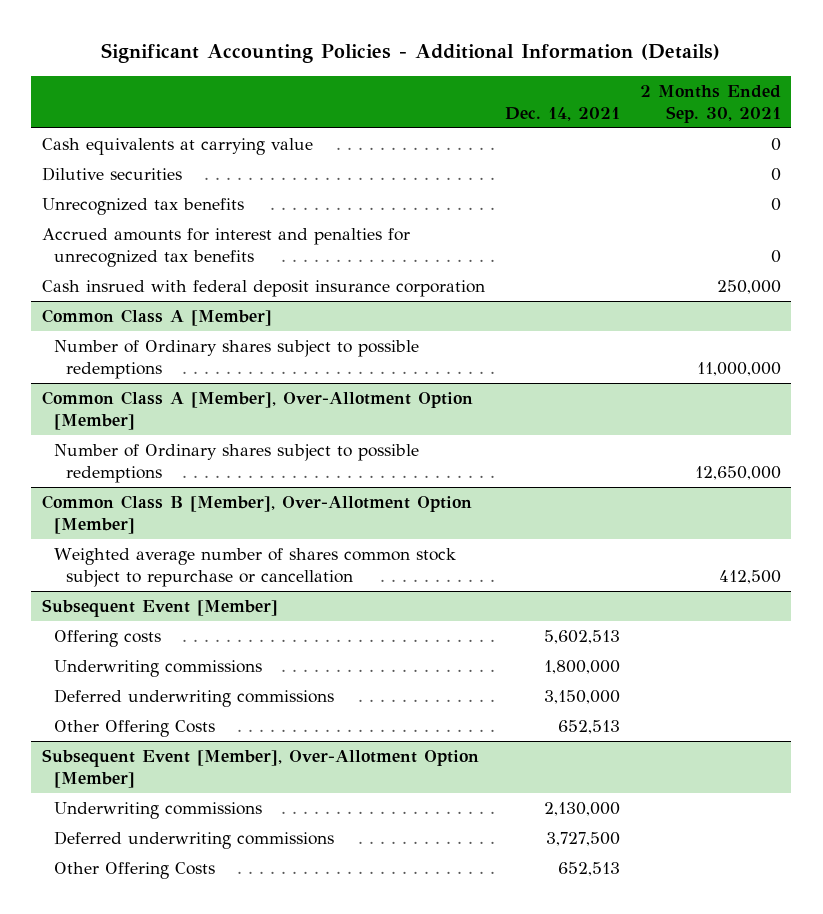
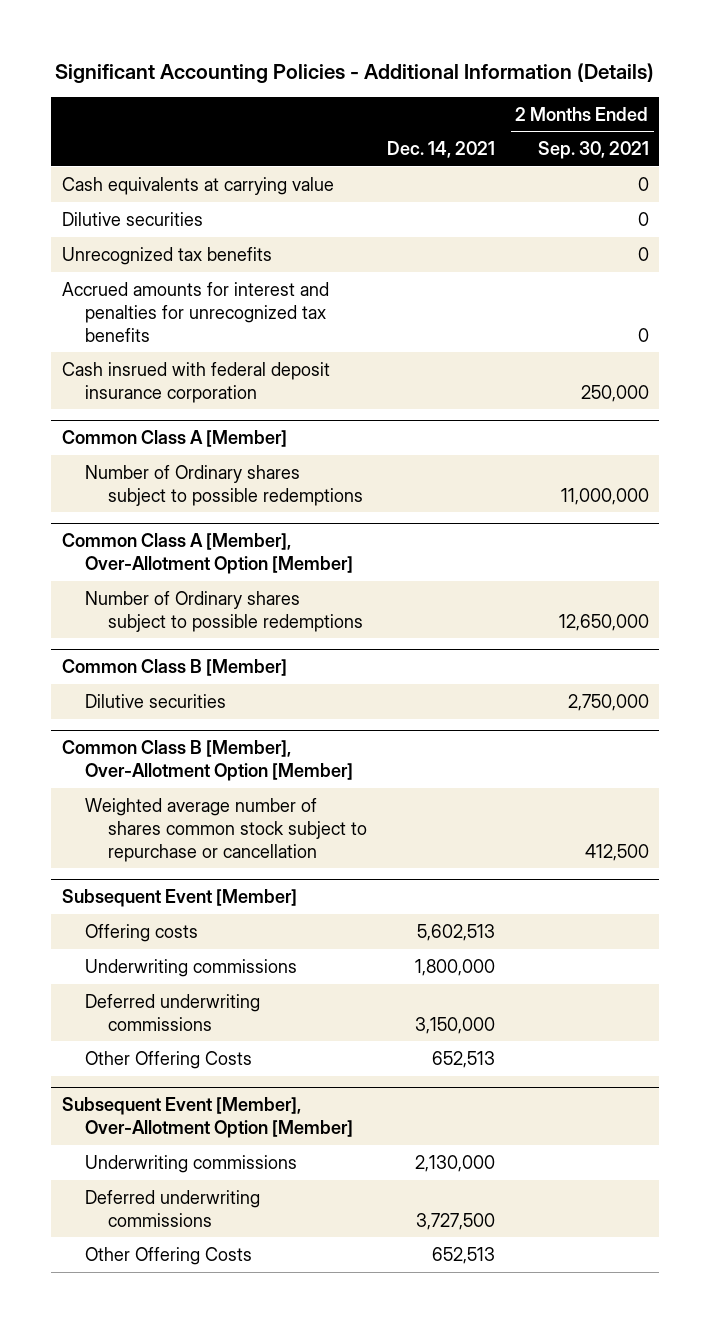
none -> [61,659,287,677] Common Class B [Member]
none -> [84,693,226,708] Dilutive securities

